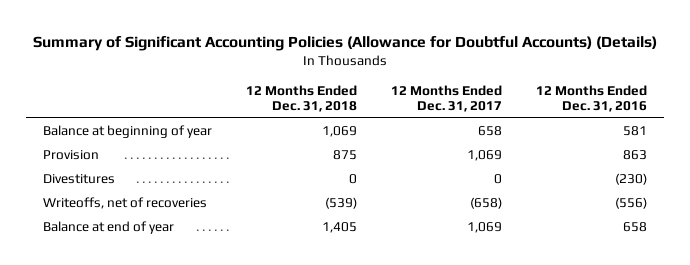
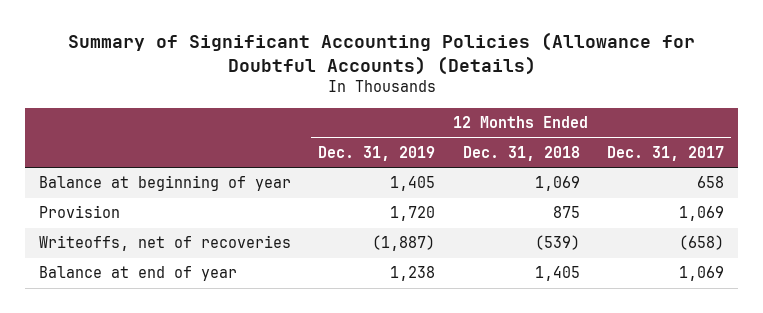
[535,84,647,113] 12 Months Ended Dec. 31, 2016 -> none
none -> [318,145,436,161] Dec. 31, 2019
[43,174,116,185] Divestitures -> none

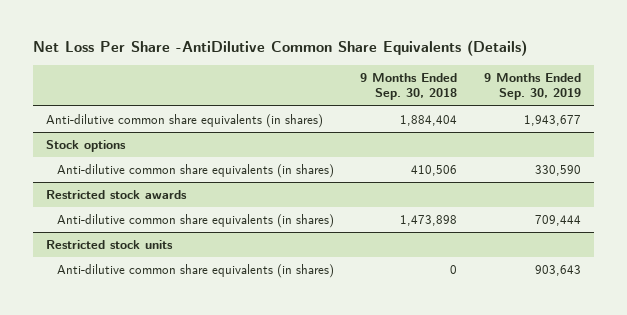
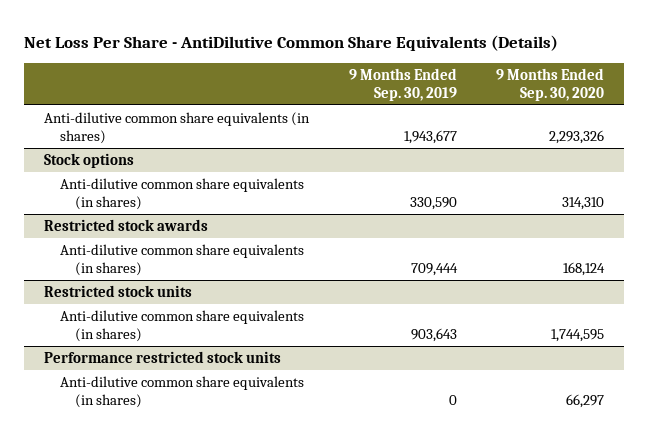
[32,40,527,57] Net Loss Per Share -AntiDilutive Common Share Equivalents (Details) -> [24,34,559,51] Net Loss Per Share - AntiDilutive Common Share Equivalents (Details)
[360,72,458,101] 9 Months Ended Sep. 30, 2018 -> none
none -> [495,67,604,102] 9 Months Ended Sep. 30, 2020
none -> [44,351,282,364] Performance restricted stock units
none -> [59,376,304,409] Anti-dilutive common share equivalents (in shares)

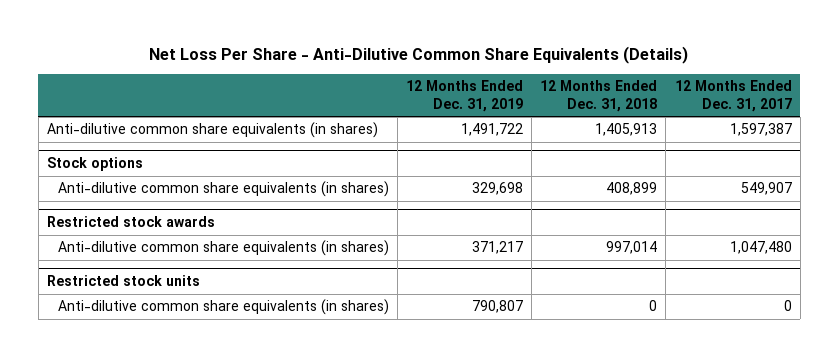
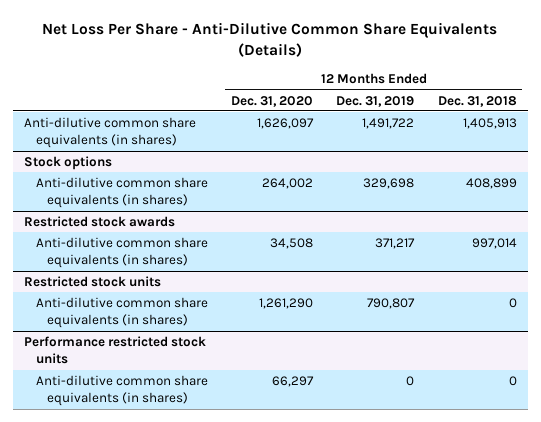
[674,80,792,112] 12 Months Ended Dec. 31, 2017 -> none
none -> [230,95,313,107] Dec. 31, 2020
none -> [24,335,207,365] Performance restricted stock units
none -> [35,374,208,407] Anti-dilutive common share equivalents (in shares)

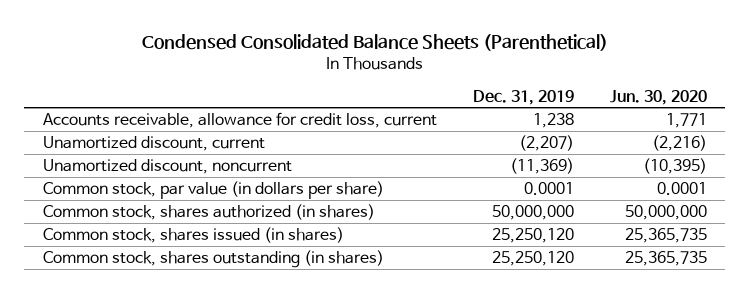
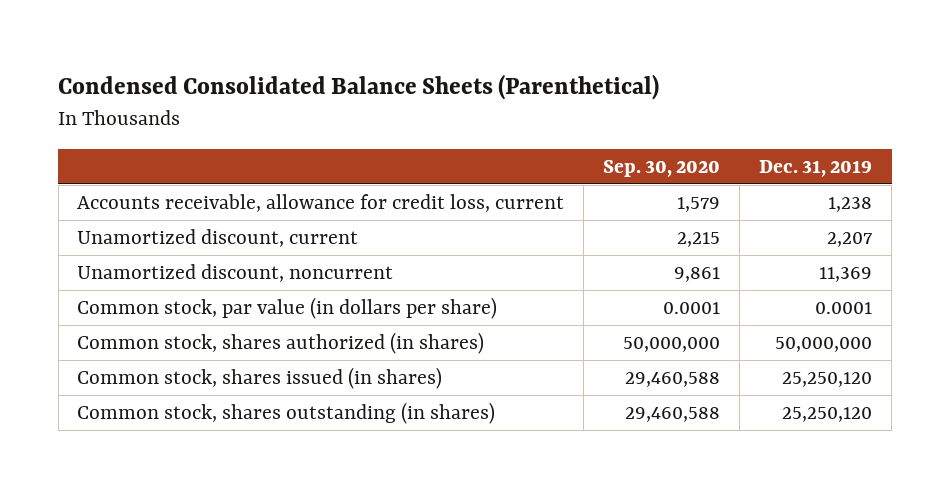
[609,89,707,105] Jun. 30, 2020 -> none
none -> [603,159,721,177] Sep. 30, 2020
[518,134,574,151] (2,207) -> [827,232,873,248] 2,207
[509,157,574,174] (11,369) -> [819,267,873,283] 11,369

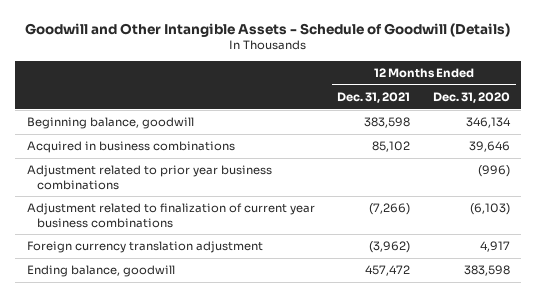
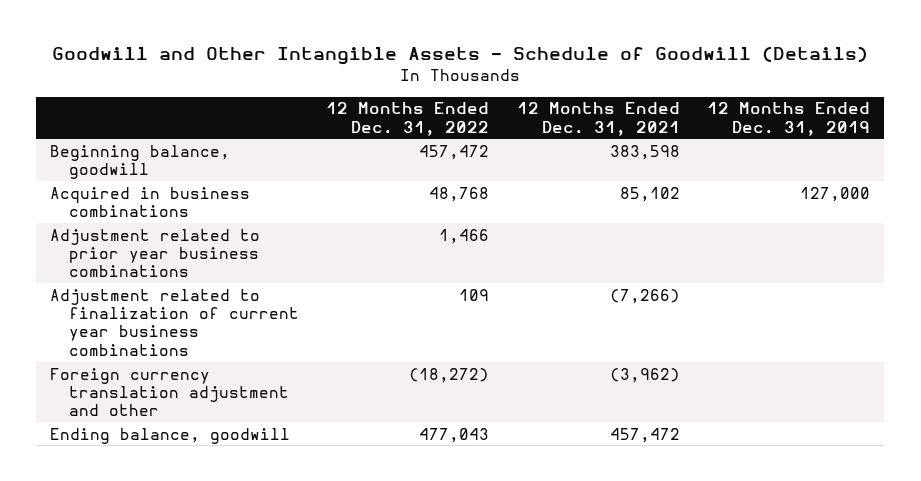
[432,91,510,103] Dec. 31, 2020 -> none
none -> [326,102,490,136] 12 Months Ended Dec. 31, 2022
none -> [707,102,871,136] 12 Months Ended Dec. 31, 2019
[26,241,263,254] Foreign currency translation adjustment -> [50,367,289,417] Foreign currency translation adjustment and other

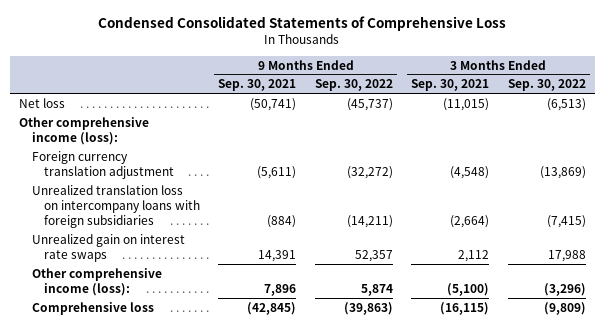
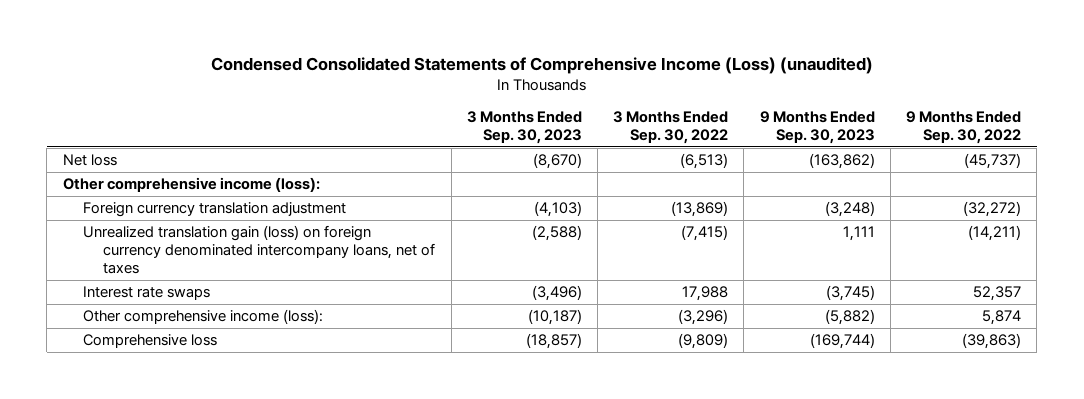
[98,16,507,32] Condensed Consolidated Statements of Comprehensive Loss -> [210,56,873,74] Condensed Consolidated Statements of Comprehensive Income (Loss) (unaudited)
[218,79,297,92] Sep. 30, 2021 -> none
[411,79,490,92] Sep. 30, 2021 -> none
none -> [466,110,582,144] 3 Months Ended Sep. 30, 2023
none -> [759,110,875,144] 9 Months Ended Sep. 30, 2023
[31,184,200,228] Unrealized translation loss on intercompany loans with foreign subsidiaries -> [82,225,436,275] Unrealized translation gain (loss) on foreign currency denominated intercompany loans, net of taxes
[31,233,185,262] Unrealized gain on interest rate swaps -> [82,286,210,301] Interest rate swaps

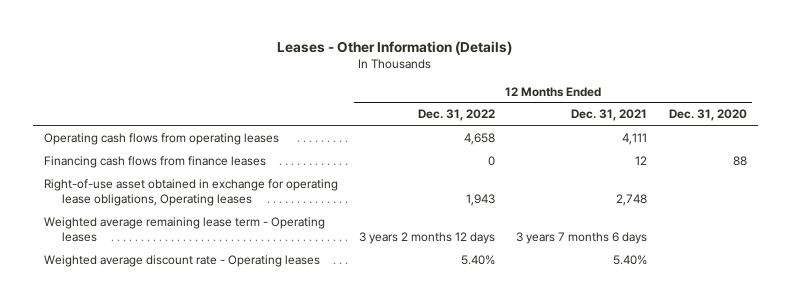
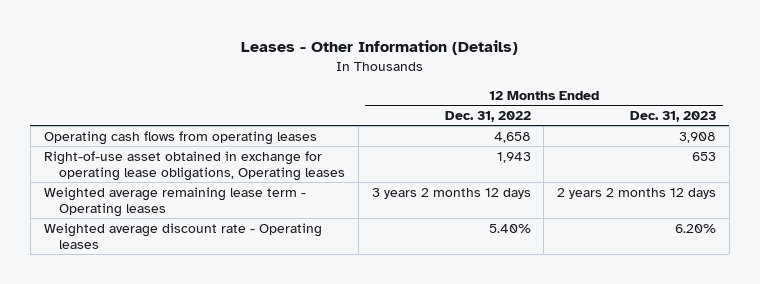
[571,109,648,122] Dec. 31, 2021 -> none
[668,109,747,122] Dec. 31, 2020 -> none
none -> [629,111,716,123] Dec. 31, 2023
[43,155,266,168] Financing cash flows from finance leases -> none

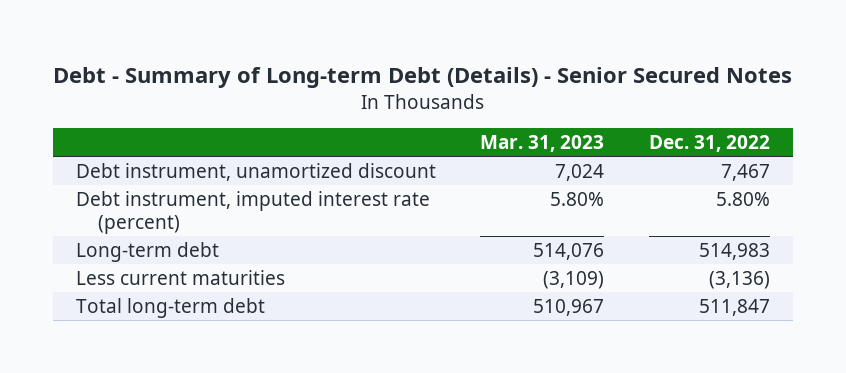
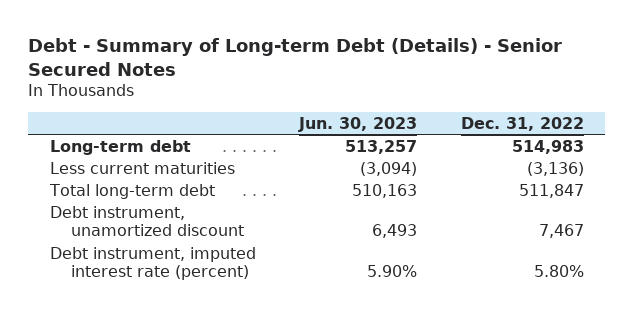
[480,135,605,153] Mar. 31, 2023 -> none
none -> [298,116,418,132] Jun. 30, 2023
[75,163,436,182] Debt instrument, unamortized discount -> [49,205,245,237] Debt instrument, unamortized discount
[75,191,430,234] Debt instrument, imputed interest rate (percent) -> [49,246,256,281] Debt instrument, imputed interest rate (percent)

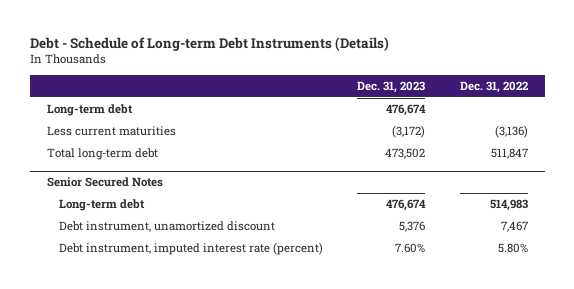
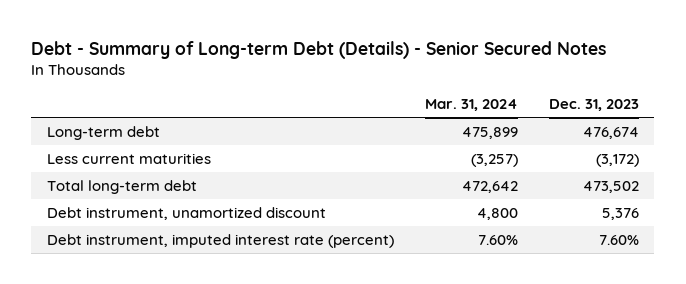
[29,36,389,51] Debt - Schedule of Long-term Debt Instruments (Details) -> [31,40,607,59] Debt - Summary of Long-term Debt (Details) - Senior Secured Notes
[459,81,528,94] Dec. 31, 2022 -> none
none -> [424,99,518,112] Mar. 31, 2024
[46,177,163,188] Senior Secured Notes -> none
[59,199,146,212] Long-term debt -> none

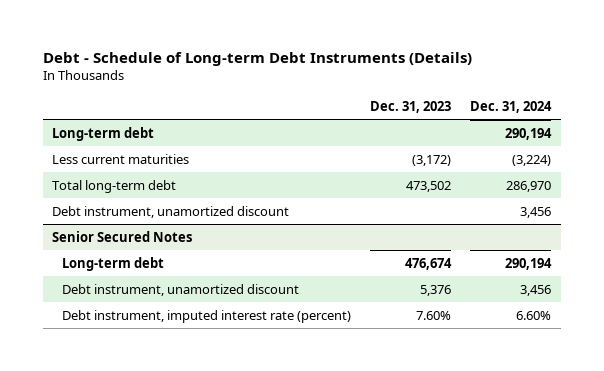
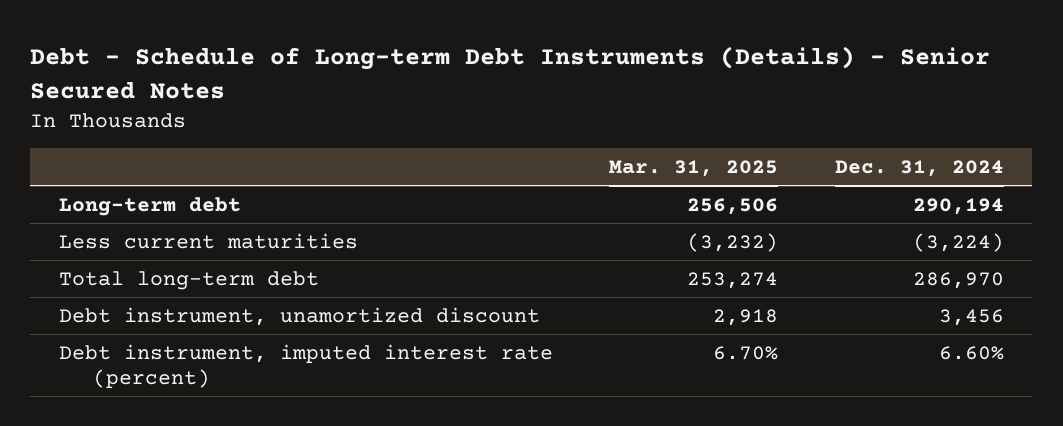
[42,51,472,66] Debt - Schedule of Long-term Debt Instruments (Details) -> [30,46,991,99] Debt - Schedule of Long-term Debt Instruments (Details) - Senior Secured Notes
[370,100,452,113] Dec. 31, 2023 -> none
none -> [609,160,779,178] Mar. 31, 2025
[52,230,193,242] Senior Secured Notes -> none
[62,256,165,271] Long-term debt -> none
[62,283,300,296] Debt instrument, unamortized discount -> none

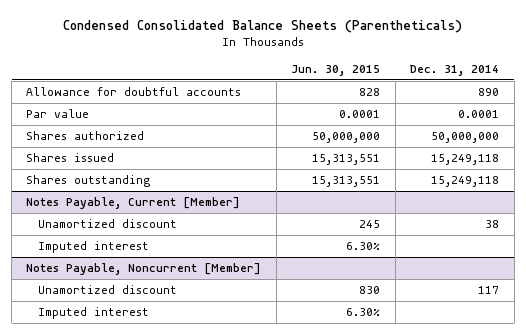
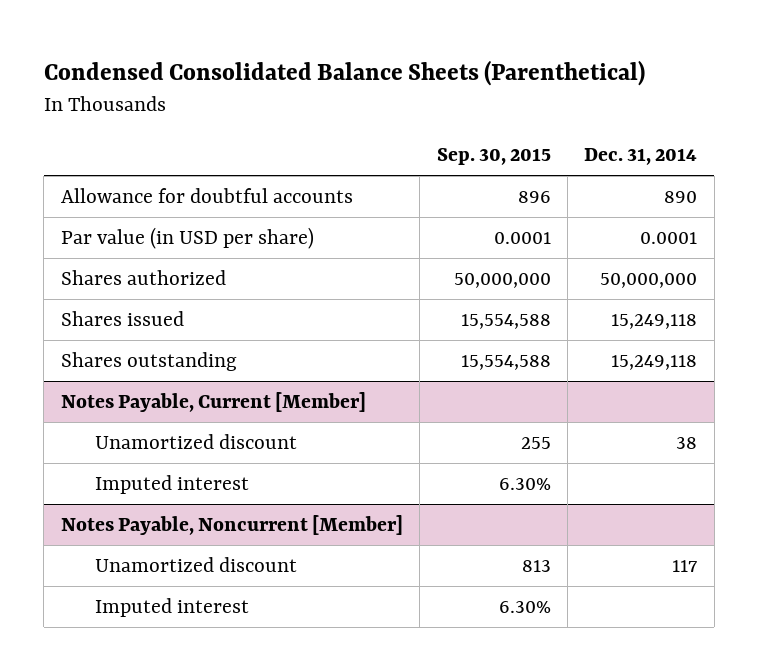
[62,19,462,33] Condensed Consolidated Balance Sheets (Parentheticals) -> [43,59,645,86] Condensed Consolidated Balance Sheets (Parenthetical)
[291,64,381,76] Jun. 30, 2015 -> none
none -> [436,148,551,166] Sep. 30, 2015
[26,109,90,119] Par value -> [60,227,314,250] Par value (in USD per share)

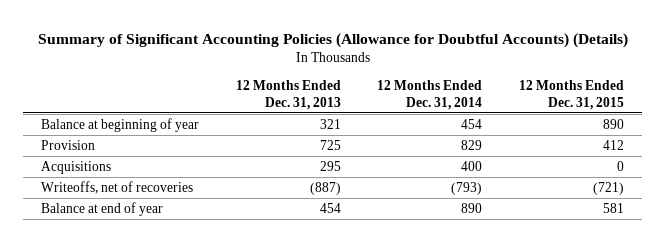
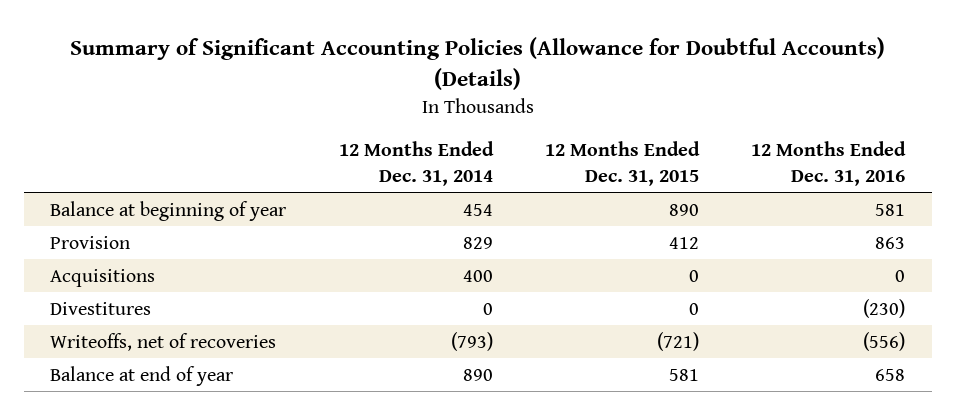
[235,80,341,110] 12 Months Ended Dec. 31, 2013 -> none
none -> [751,141,907,187] 12 Months Ended Dec. 31, 2016
none -> [50,301,152,315] Divestitures

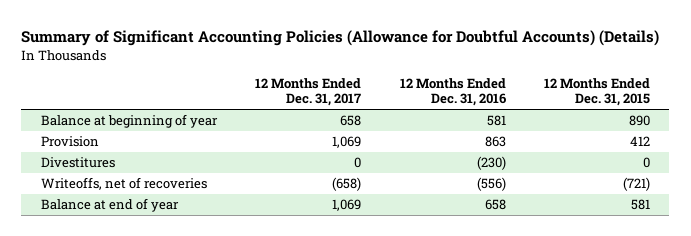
[338,141,494,187] 12 Months Ended Dec. 31, 2014 -> none
none -> [255,77,362,107] 12 Months Ended Dec. 31, 2017
[50,268,156,287] Acquisitions -> none

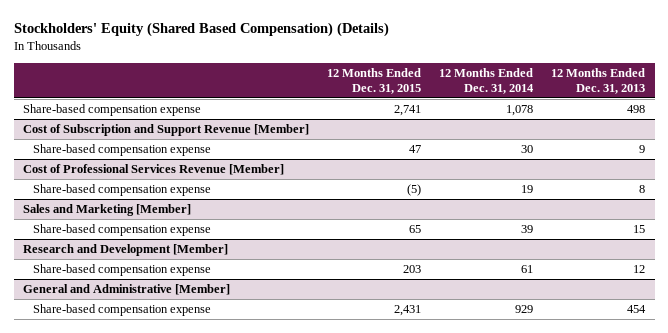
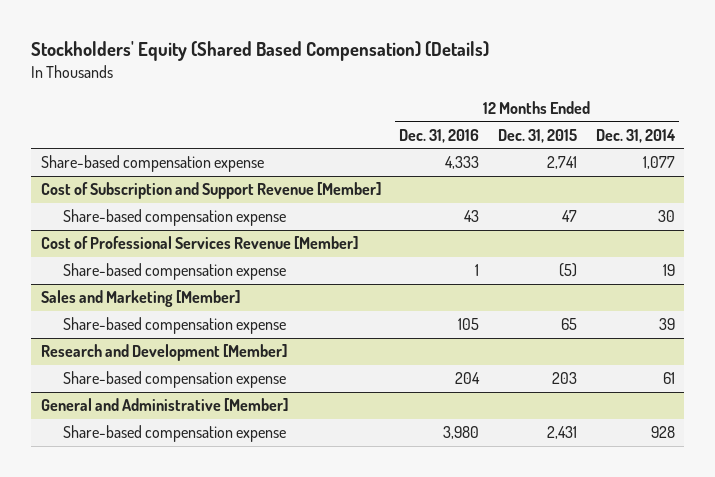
[551,67,646,94] 12 Months Ended Dec. 31, 2013 -> none
none -> [399,128,480,143] Dec. 31, 2016
[506,105,534,117] 1,078 -> [642,156,675,170] 1,077
[515,305,534,314] 929 -> [650,426,675,439] 928

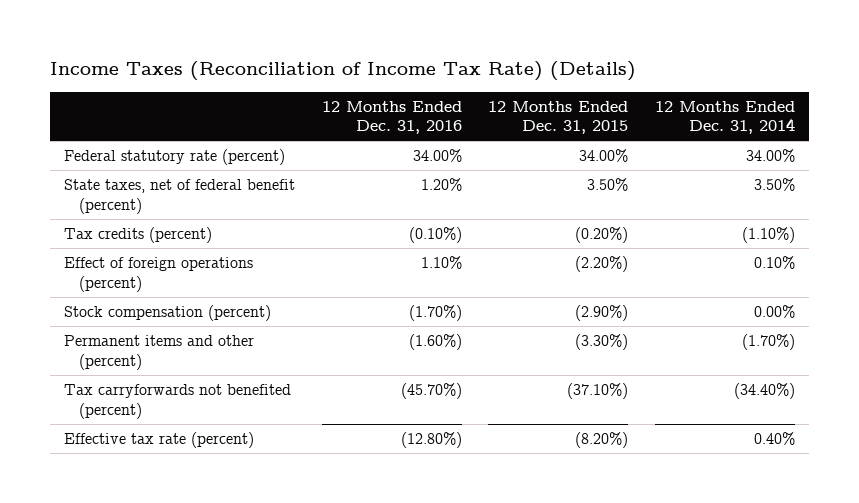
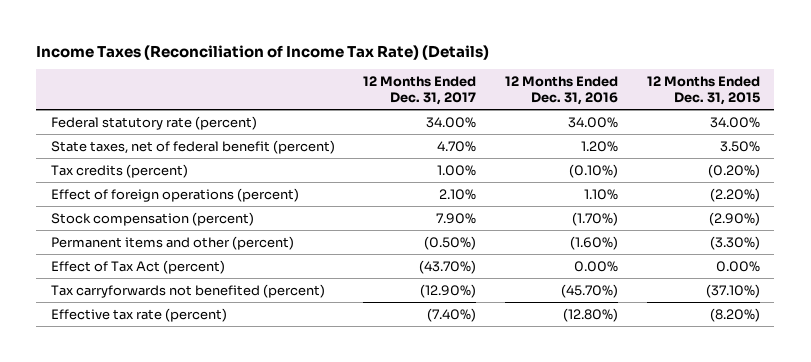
[655,100,796,135] 12 Months Ended Dec. 31, 2014 -> none
none -> [363,76,477,105] 12 Months Ended Dec. 31, 2017
none -> [50,259,225,274] Effect of Tax Act (percent)

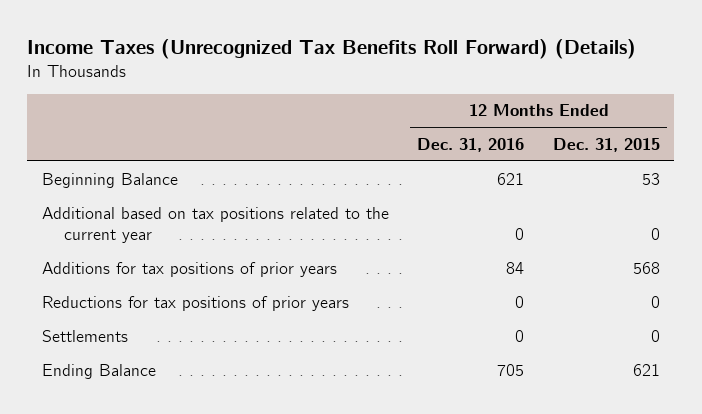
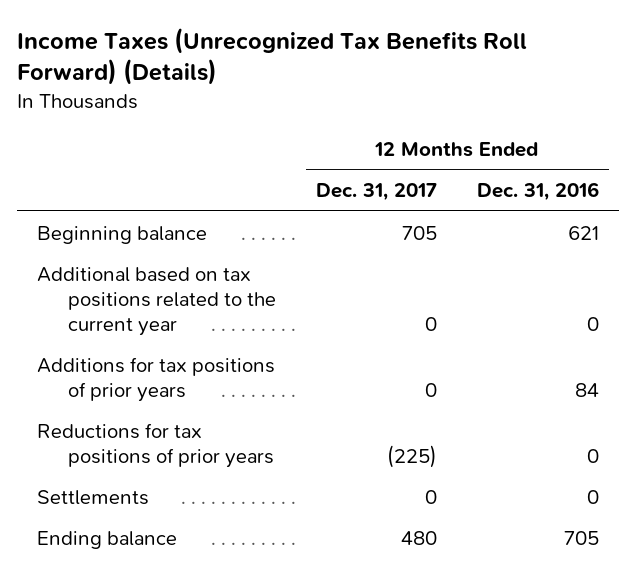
[553,137,661,152] Dec. 31, 2015 -> none
none -> [315,182,437,201] Dec. 31, 2017
[41,172,178,188] Beginning Balance -> [36,225,207,244] Beginning balance
[41,363,156,379] Ending Balance -> [36,530,177,549] Ending balance

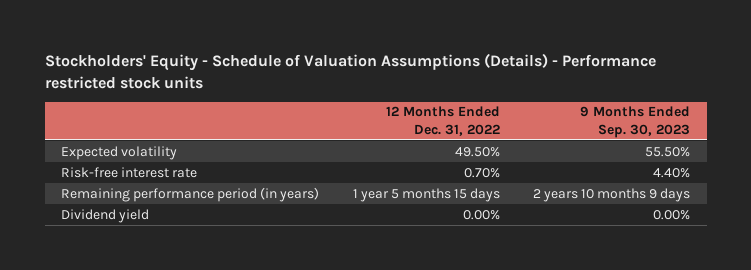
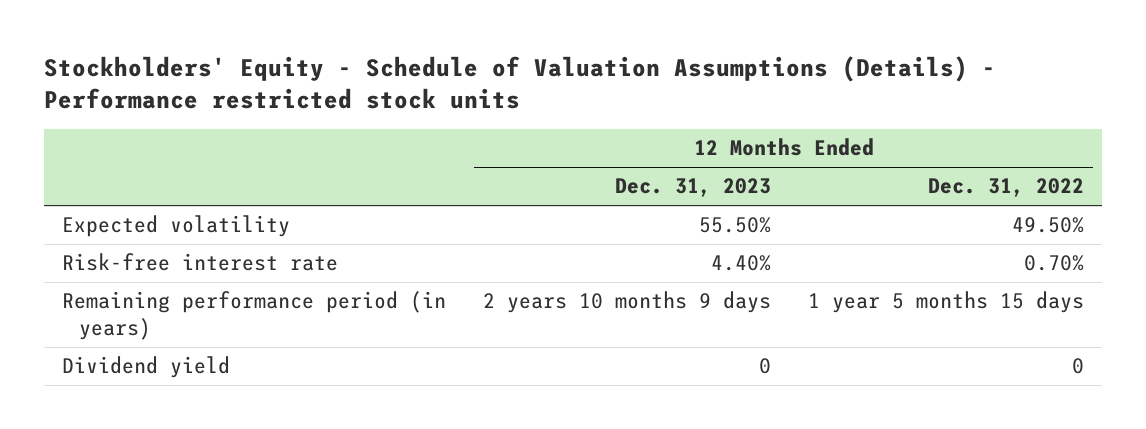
[579,106,690,138] 9 Months Ended Sep. 30, 2023 -> none
none -> [615,178,772,198] Dec. 31, 2023
[462,209,500,220] 0.00% -> [1071,358,1084,375] 0

